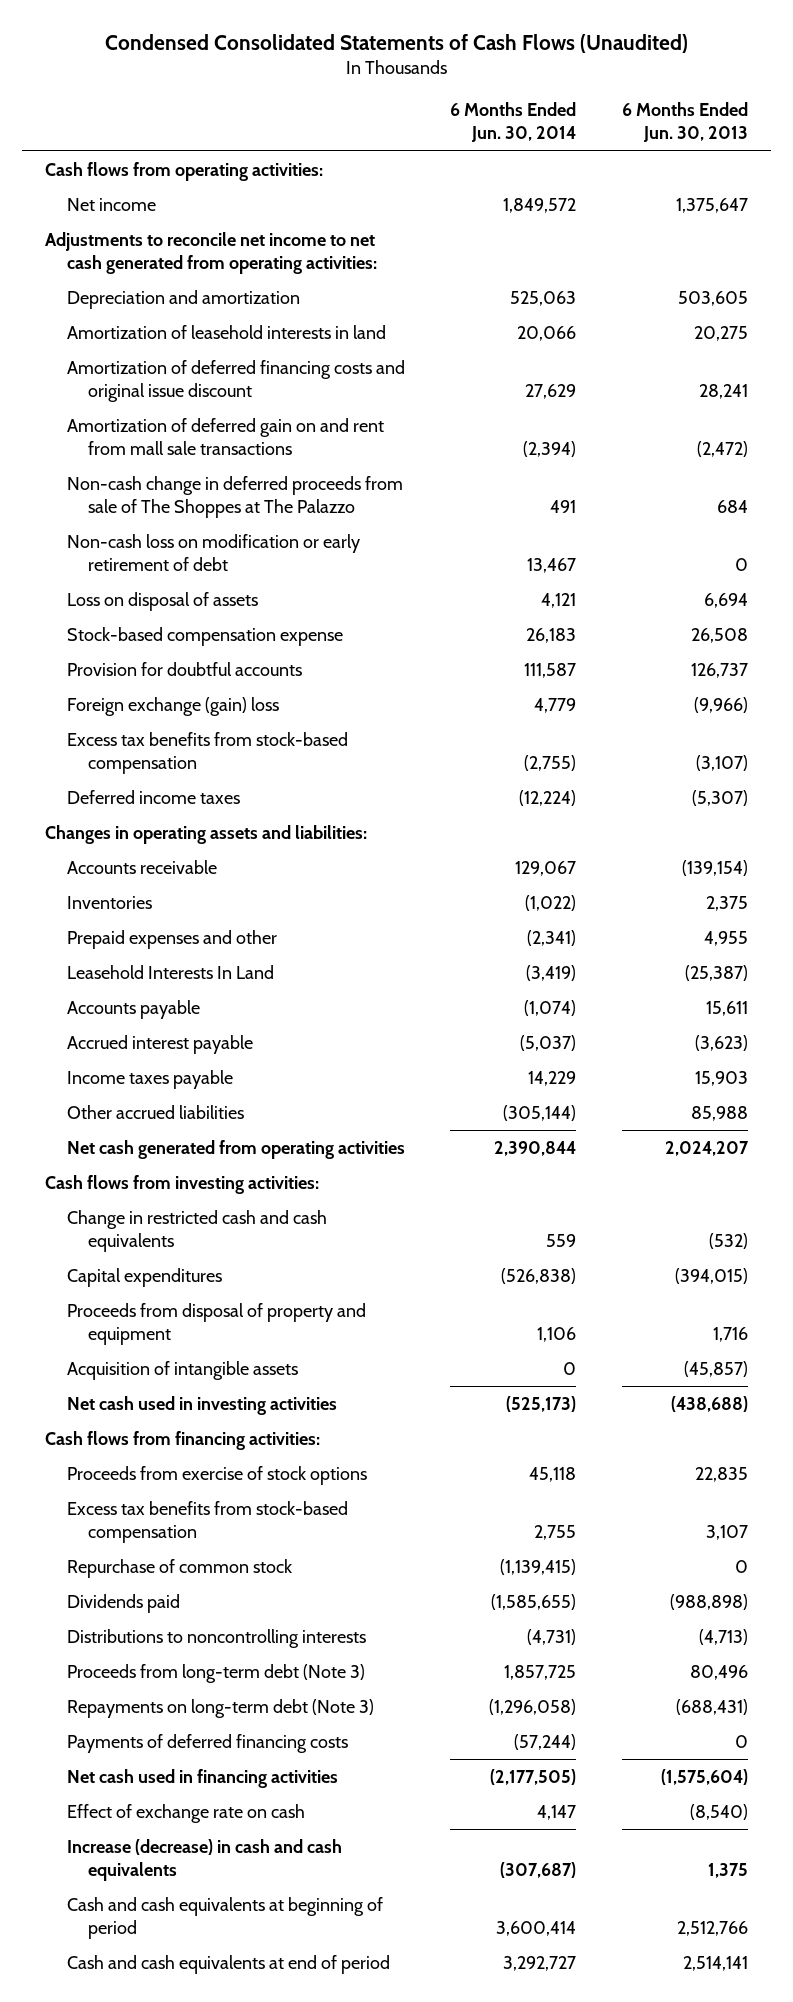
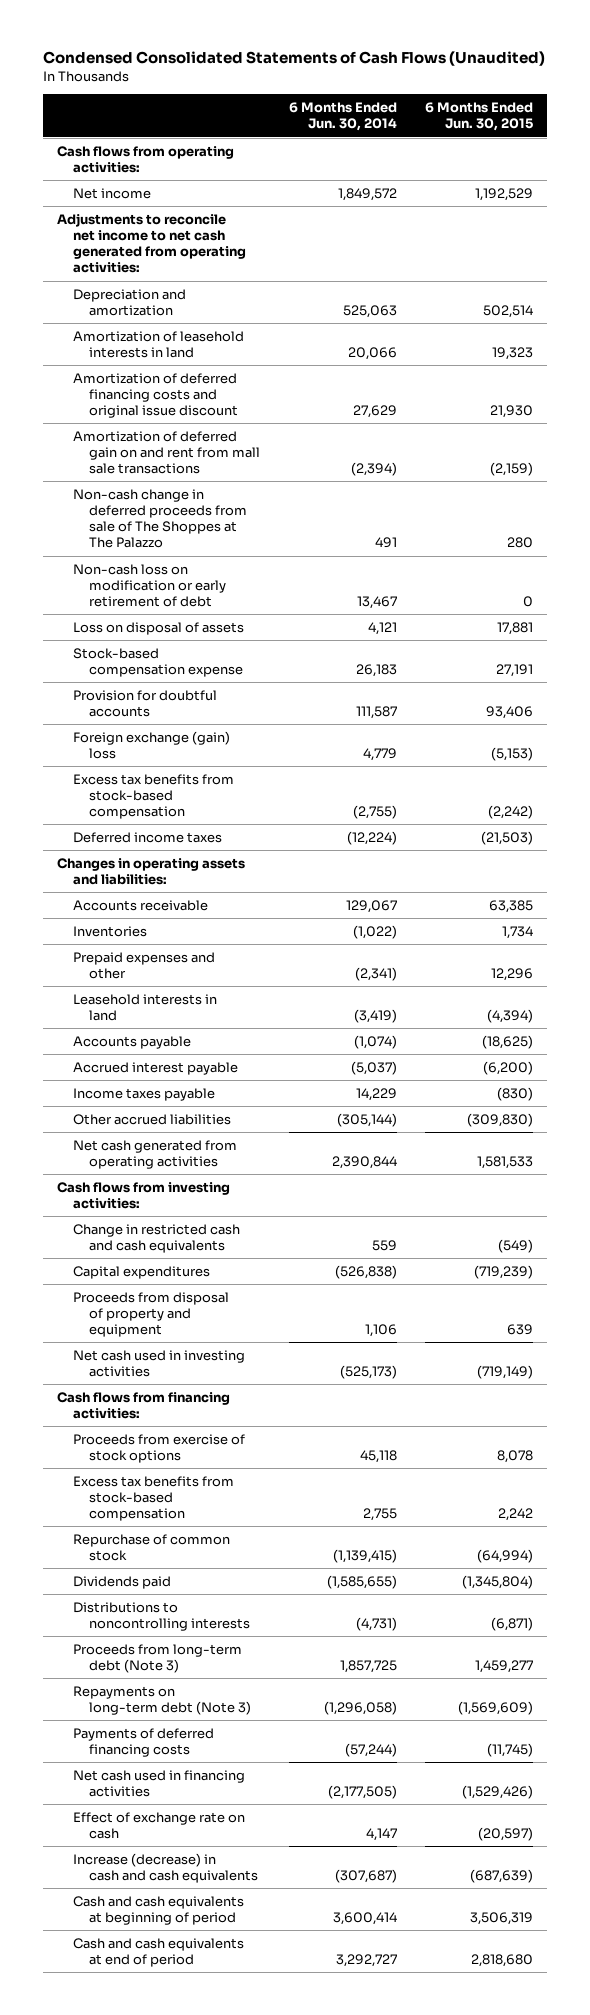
[622,102,749,143] 6 Months Ended Jun. 30, 2013 -> none
none -> [425,102,534,132] 6 Months Ended Jun. 30, 2015
[66,964,274,979] Leasehold Interests In Land -> [73,993,218,1022] Leasehold interests in land
[66,1360,298,1380] Acquisition of intangible assets -> none

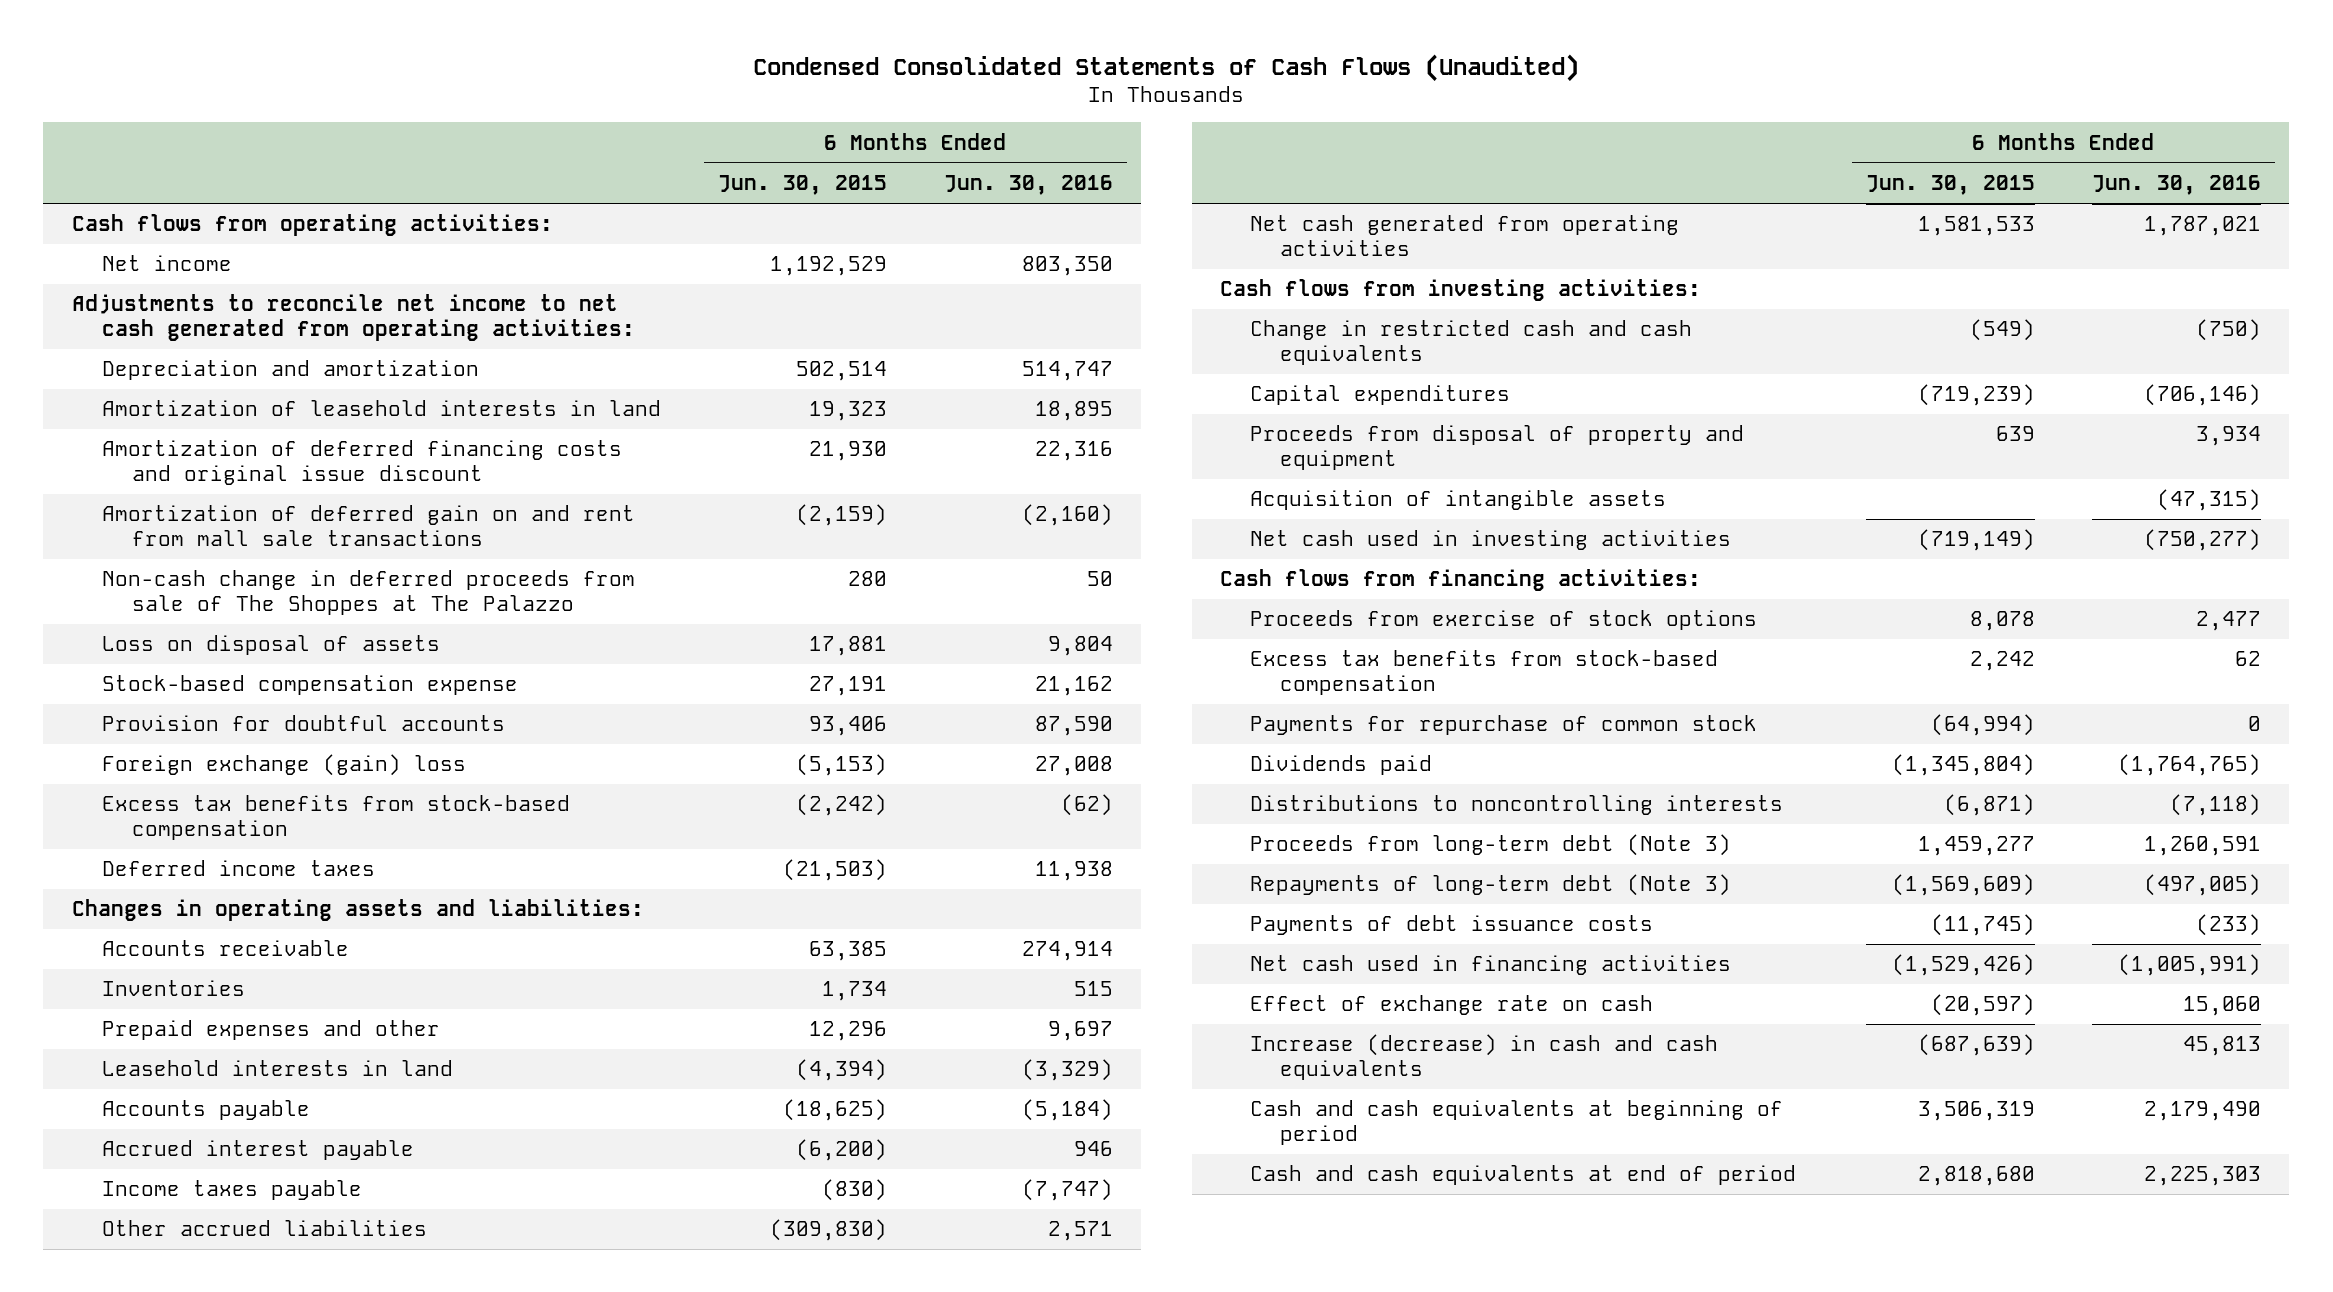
[288,102,397,132] 6 Months Ended Jun. 30, 2014 -> none
none -> [943,175,1113,196] Jun. 30, 2016
[73,563,227,608] Non-cash loss on modification or early retirement of debt -> none
none -> [1250,490,1667,511] Acquisition of intangible assets
[73,1533,231,1562] Repurchase of common stock -> [1250,715,1758,736] Payments for repurchase of common stock
[73,1685,252,1716] Repayments on long-term debt (Note 3) -> [1250,874,1732,897] Repayments of long-term debt (Note 3)
[73,1727,215,1758] Payments of deferred financing costs -> [1250,915,1654,936] Payments of debt issuance costs

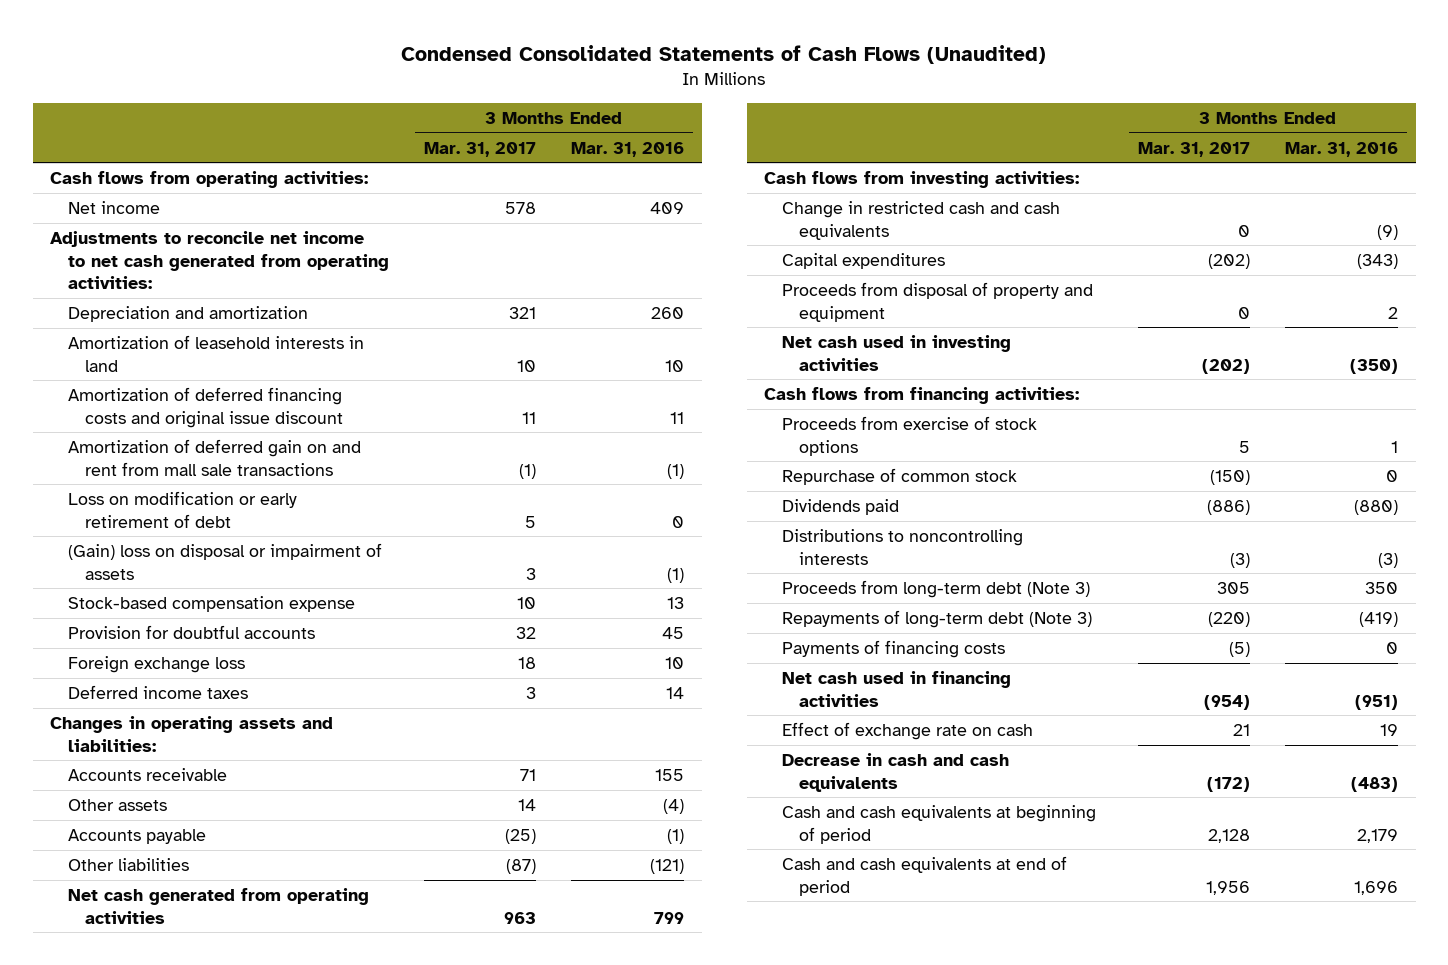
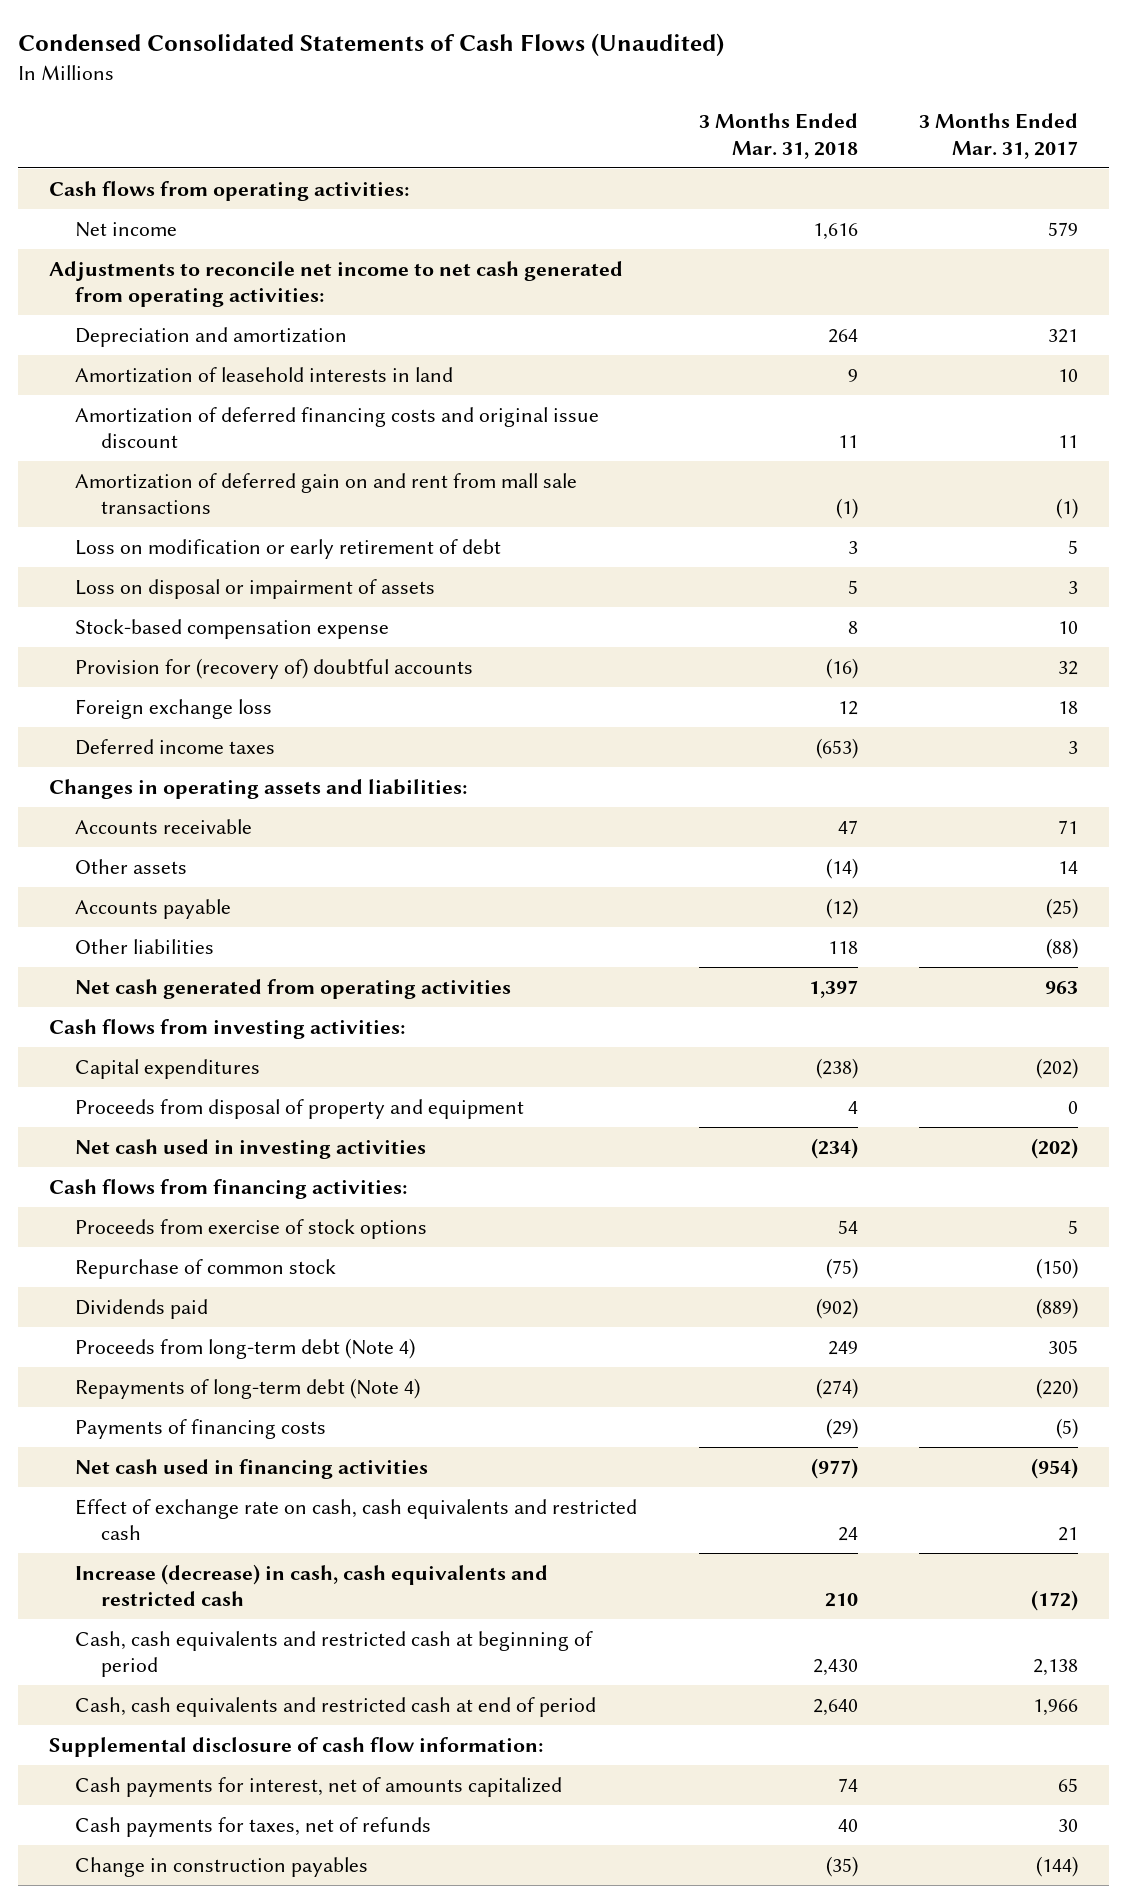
[570,141,684,157] Mar. 31, 2016 -> none
none -> [698,113,858,159] 3 Months Ended Mar. 31, 2018
[504,201,536,214] 578 -> [1048,221,1079,236] 579
[67,542,382,580] (Gain) loss on disposal or impairment of assets -> [74,578,435,599] Loss on disposal or impairment of assets
[67,624,315,639] Provision for doubtful accounts -> [74,657,473,679] Provision for (recovery of) doubtful accounts
[505,858,536,874] (87) -> [1046,937,1079,959] (88)
[781,200,1060,240] Change in restricted cash and cash equivalents -> none
[781,528,1023,565] Distributions to noncontrolling interests -> none
[1206,499,1250,515] (886) -> [1036,1297,1079,1319] (889)
[781,579,1090,598] Proceeds from long-term debt (Note 3) -> [74,1337,415,1359] Proceeds from long-term debt (Note 4)
[781,609,1092,628] Repayments of long-term debt (Note 3) -> [74,1377,420,1399] Repayments of long-term debt (Note 4)
[781,721,1033,740] Effect of exchange rate on cash -> [74,1498,637,1541] Effect of exchange rate on cash, cash equivalents and restricted cash
[781,752,1009,792] Decrease in cash and cash equivalents -> [74,1563,548,1607] Increase (decrease) in cash, cash equivalents and restricted cash
[781,804,1096,844] Cash and cash equivalents at beginning of period -> [74,1630,593,1678] Cash, cash equivalents and restricted cash at beginning of period
[1207,828,1250,843] 2,128 -> [1033,1659,1079,1677] 2,138
[781,855,1067,896] Cash and cash equivalents at end of period -> [74,1696,596,1717] Cash, cash equivalents and restricted cash at end of period
[1205,880,1250,895] 1,956 -> [1033,1698,1079,1716] 1,966
none -> [48,1736,543,1757] Supplemental disclosure of cash flow information:
none -> [74,1776,562,1797] Cash payments for interest, net of amounts capitalized
none -> [74,1816,431,1837] Cash payments for taxes, net of refunds
none -> [74,1856,368,1877] Change in construction payables

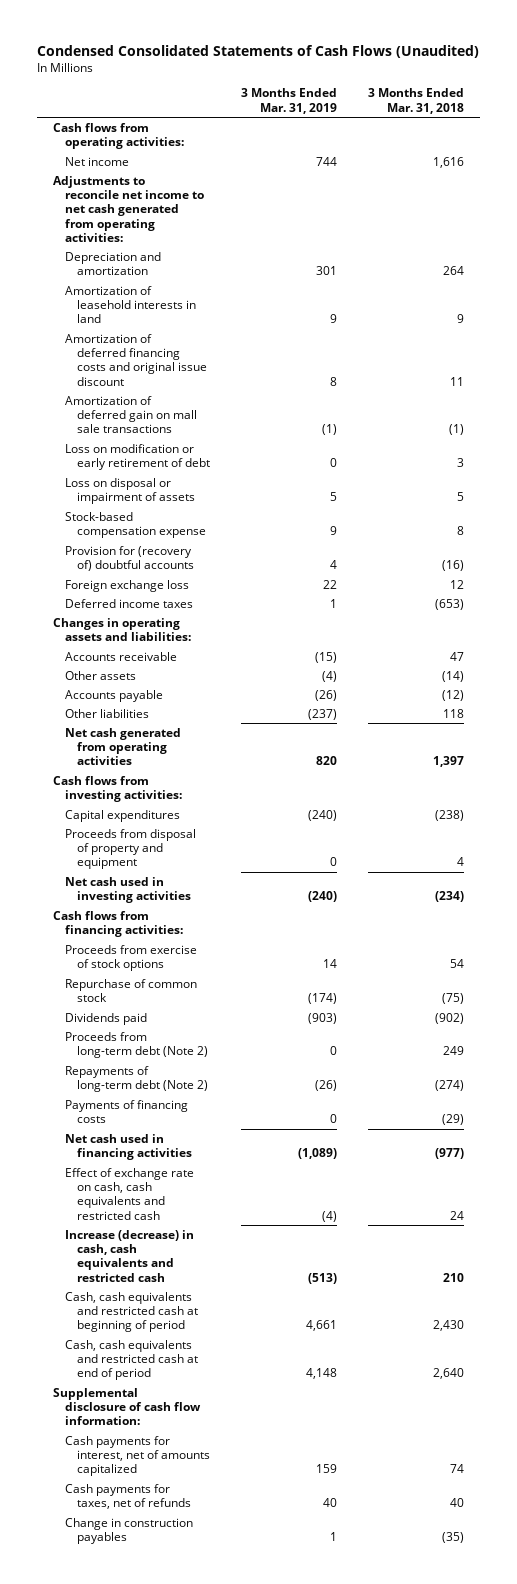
[919,113,1079,159] 3 Months Ended Mar. 31, 2017 -> none
none -> [240,88,337,114] 3 Months Ended Mar. 31, 2019
[74,472,577,515] Amortization of deferred gain on and rent from mall sale transactions -> [64,395,197,434] Amortization of deferred gain on mall sale transactions
[74,1337,415,1359] Proceeds from long-term debt (Note 4) -> [64,1031,208,1059] Proceeds from long-term debt (Note 2)
[74,1377,420,1399] Repayments of long-term debt (Note 4) -> [64,1065,208,1093] Repayments of long-term debt (Note 2)

